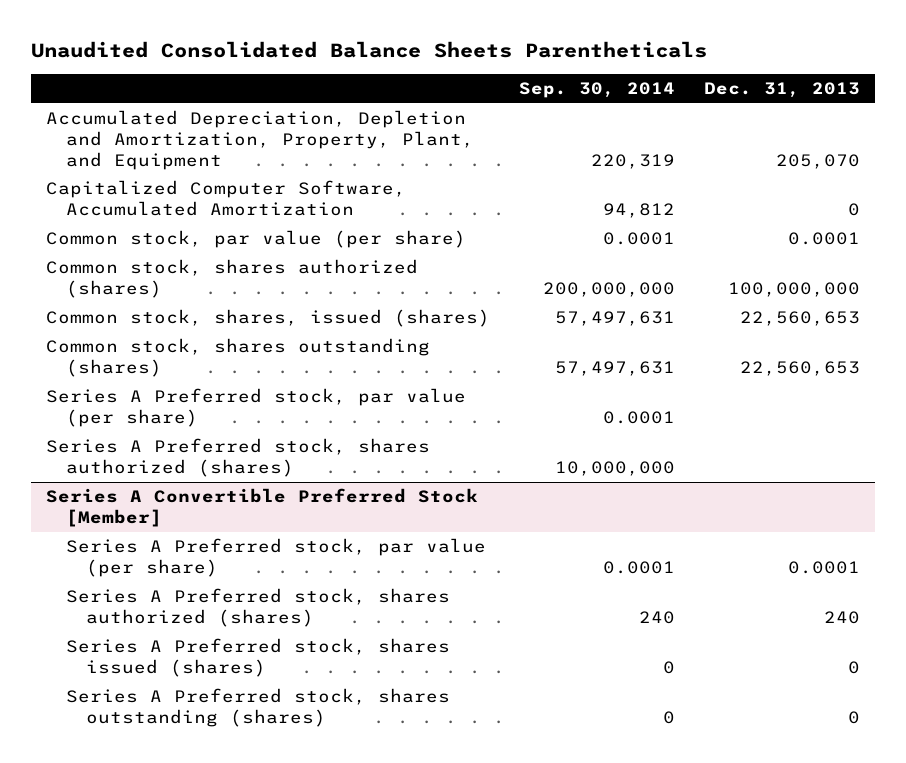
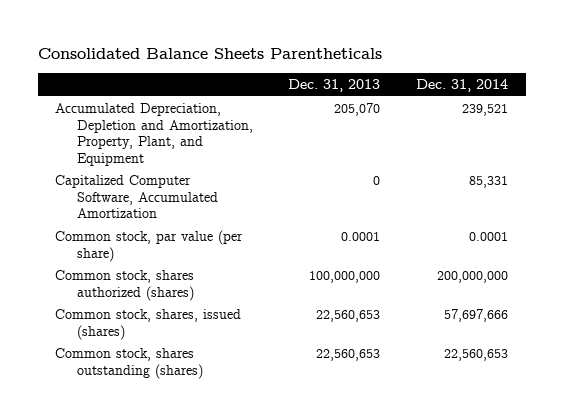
[31,41,708,59] Unaudited Consolidated Balance Sheets Parentheticals -> [37,48,382,60] Consolidated Balance Sheets Parentheticals
[519,81,676,98] Sep. 30, 2014 -> none
none -> [415,78,508,92] Dec. 31, 2014
[46,388,467,427] Series A Preferred stock, par value (per share) -> none
[46,438,431,477] Series A Preferred stock, shares authorized (shares) -> none
[46,488,479,527] Series A Convertible Preferred Stock [Member] -> none
[65,538,486,577] Series A Preferred stock, par value (per share) -> none
[65,588,450,627] Series A Preferred stock, shares authorized (shares) -> none
[65,638,450,677] Series A Preferred stock, shares issued (shares) -> none
[65,688,450,727] Series A Preferred stock, shares outstanding (shares) -> none

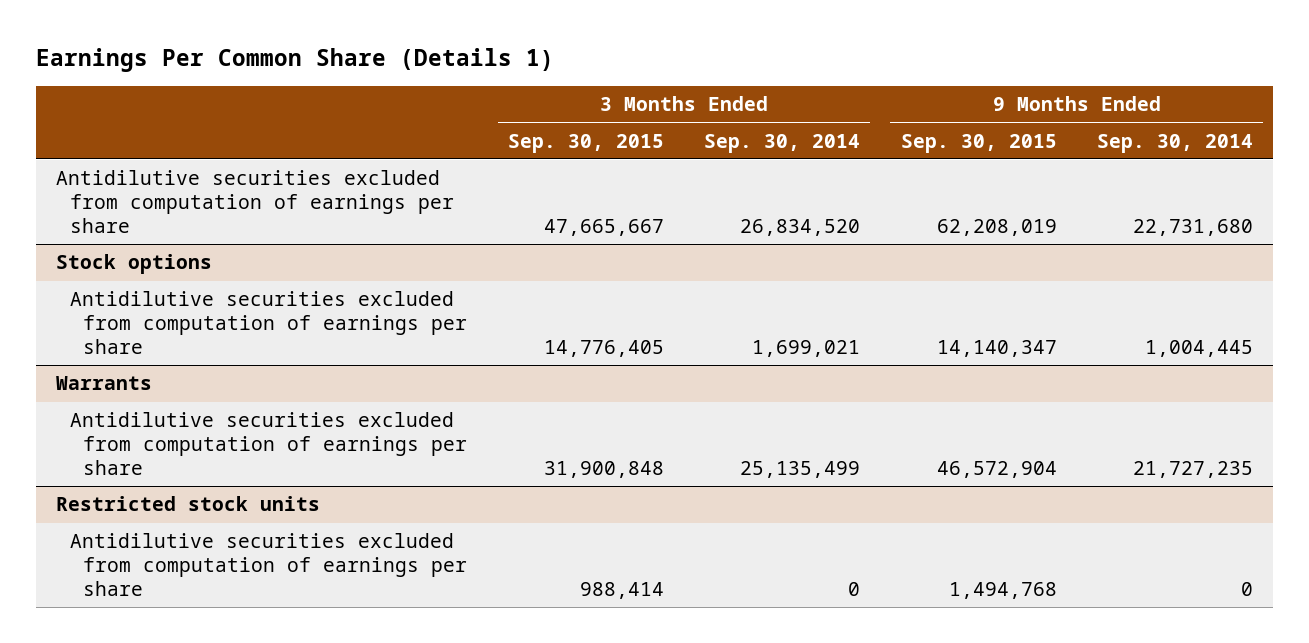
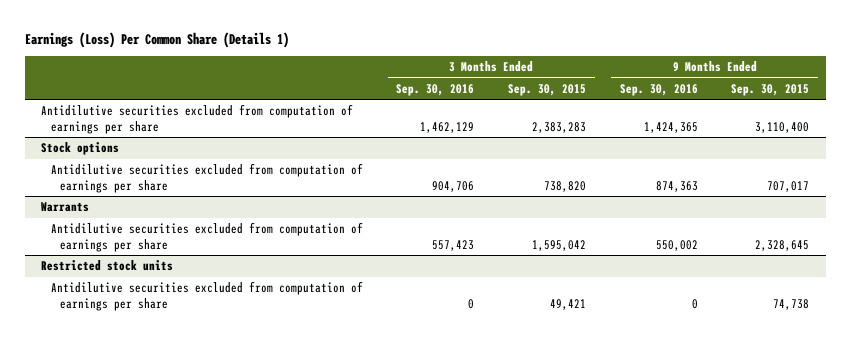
[35,48,554,73] Earnings Per Common Share (Details 1) -> [24,31,289,48] Earnings (Loss) Per Common Share (Details 1)
[704,133,861,153] Sep. 30, 2014 -> none
[1096,133,1253,153] Sep. 30, 2014 -> none
none -> [396,83,475,96] Sep. 30, 2016
none -> [619,83,698,96] Sep. 30, 2016
[543,218,664,236] 47,665,667 -> [532,121,587,133] 2,383,283
[936,218,1057,236] 62,208,019 -> [755,121,810,133] 3,110,400
[543,339,664,357] 14,776,405 -> [544,180,587,192] 738,820
[936,339,1057,357] 14,140,347 -> [767,180,810,192] 707,017
[543,460,664,478] 31,900,848 -> [532,239,587,251] 1,595,042
[936,460,1057,478] 46,572,904 -> [755,239,810,251] 2,328,645
[579,581,664,599] 988,414 -> [550,298,587,310] 49,421
[948,581,1057,599] 1,494,768 -> [773,298,810,310] 74,738

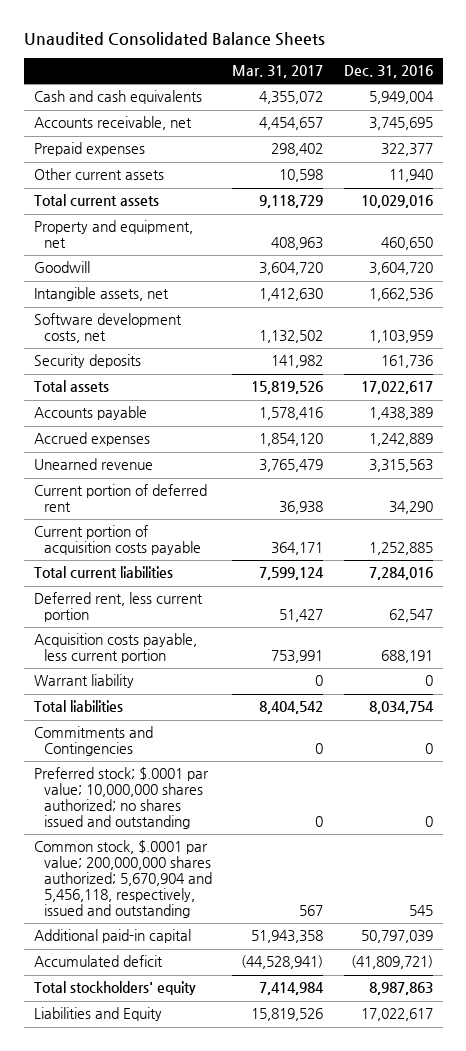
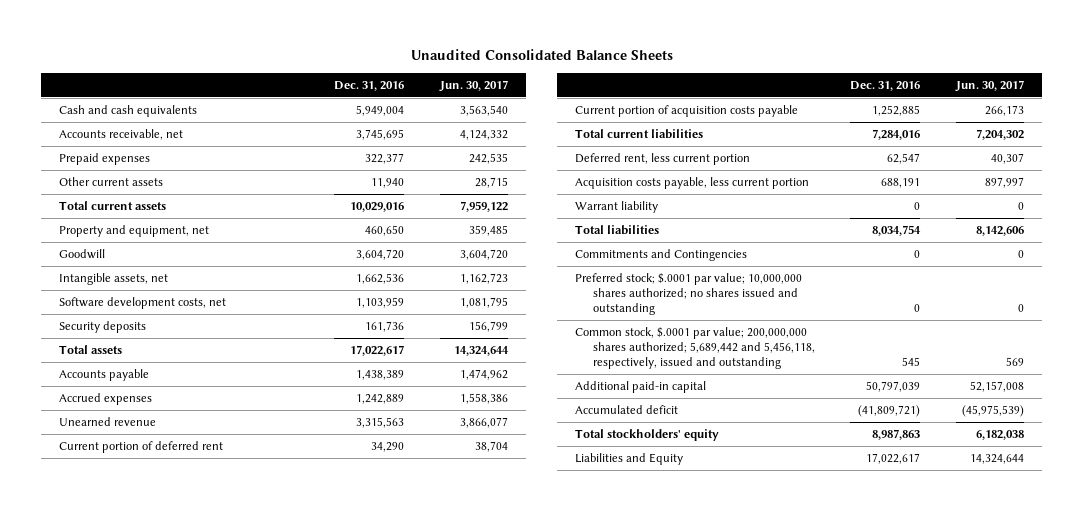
[232,64,324,78] Mar. 31, 2017 -> none
none -> [438,79,508,92] Jun. 30, 2017
[33,840,213,918] Common stock, $.0001 par value; 200,000,000 shares authorized; 5,670,904 and 5,456,118, respectively, issued and outstanding -> [575,326,815,370] Common stock, $.0001 par value; 200,000,000 shares authorized; 5,689,442 and 5,456,118, respectively, issued and outstanding

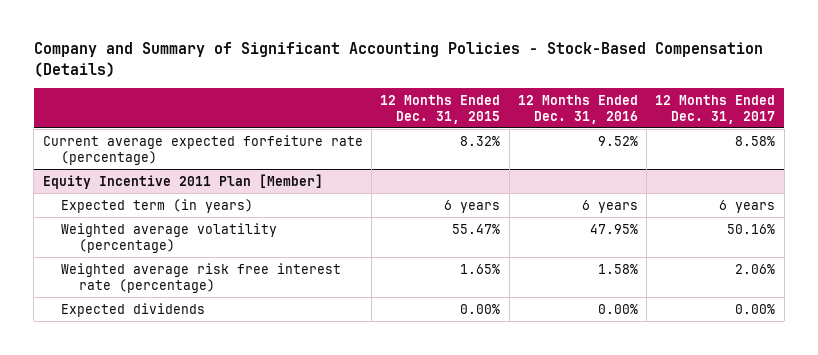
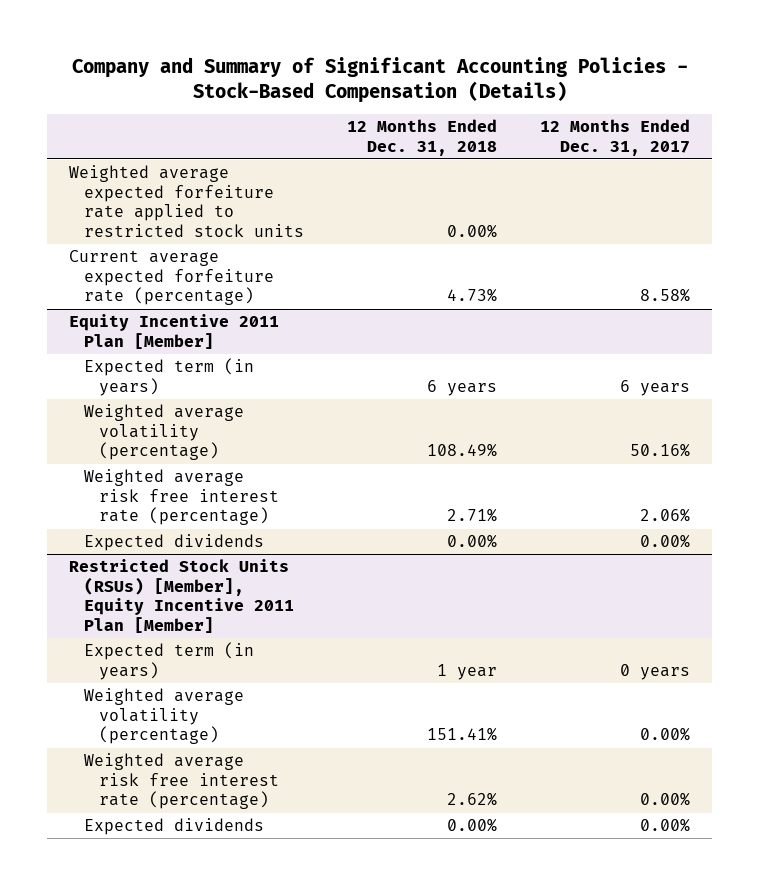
[380,94,501,124] 12 Months Ended Dec. 31, 2015 -> none
[517,94,638,124] 12 Months Ended Dec. 31, 2016 -> none
none -> [347,119,498,156] 12 Months Ended Dec. 31, 2018
none -> [68,165,305,238] Weighted average expected forfeiture rate applied to restricted stock units
none -> [68,559,295,634] Restricted Stock Units (RSUs) [Member], Equity Incentive 2011 Plan [Member]
none -> [84,642,255,680] Expected term (in years)
none -> [84,688,245,745] Weighted average volatility (percentage)
none -> [84,753,280,810] Weighted average risk free interest rate (percentage)
none -> [84,818,265,836] Expected dividends

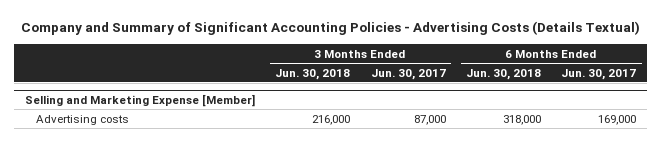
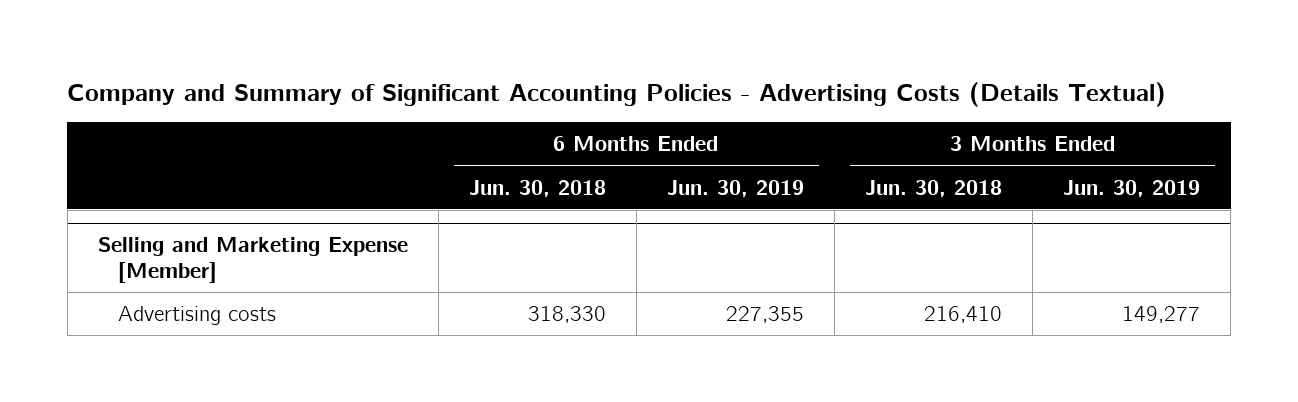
[370,68,446,80] Jun. 30, 2017 -> none
[561,68,637,80] Jun. 30, 2017 -> none
none -> [666,179,804,197] Jun. 30, 2019
none -> [1063,179,1201,197] Jun. 30, 2019
[312,114,351,125] 216,000 -> [924,306,1003,324] 216,410
[503,114,542,125] 318,000 -> [527,306,606,324] 318,330

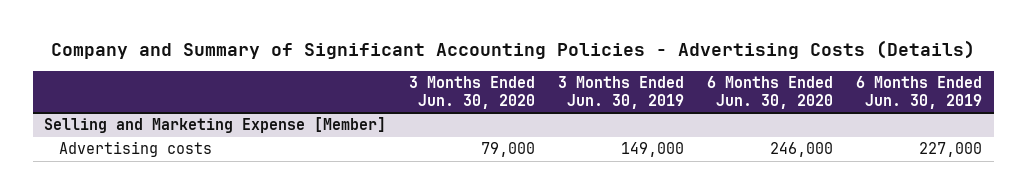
[67,81,1167,107] Company and Summary of Significant Accounting Policies - Advertising Costs (Details Textual) -> [51,39,976,59] Company and Summary of Significant Accounting Policies - Advertising Costs (Details)
[468,179,606,197] Jun. 30, 2018 -> none
[865,179,1003,197] Jun. 30, 2018 -> none
none -> [409,76,536,109] 3 Months Ended Jun. 30, 2020
none -> [707,76,834,109] 6 Months Ended Jun. 30, 2020
[725,306,804,324] 227,355 -> [919,142,983,158] 227,000
[1122,306,1201,324] 149,277 -> [621,142,685,158] 149,000

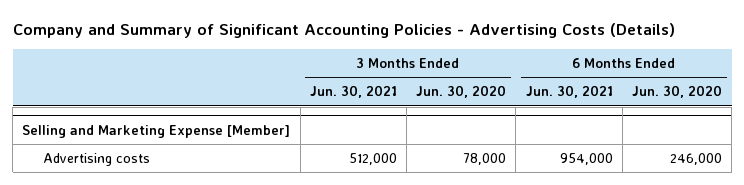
[558,76,685,109] 3 Months Ended Jun. 30, 2019 -> none
[856,76,983,109] 6 Months Ended Jun. 30, 2019 -> none
none -> [309,85,397,99] Jun. 30, 2021
none -> [525,85,613,99] Jun. 30, 2021
[481,142,536,158] 79,000 -> [463,153,507,166] 78,000

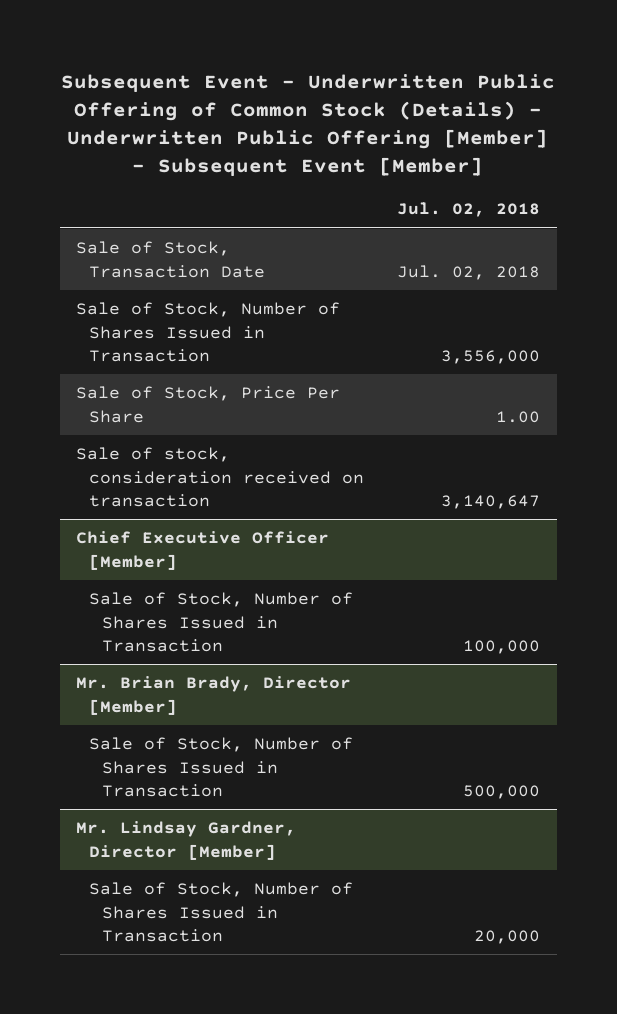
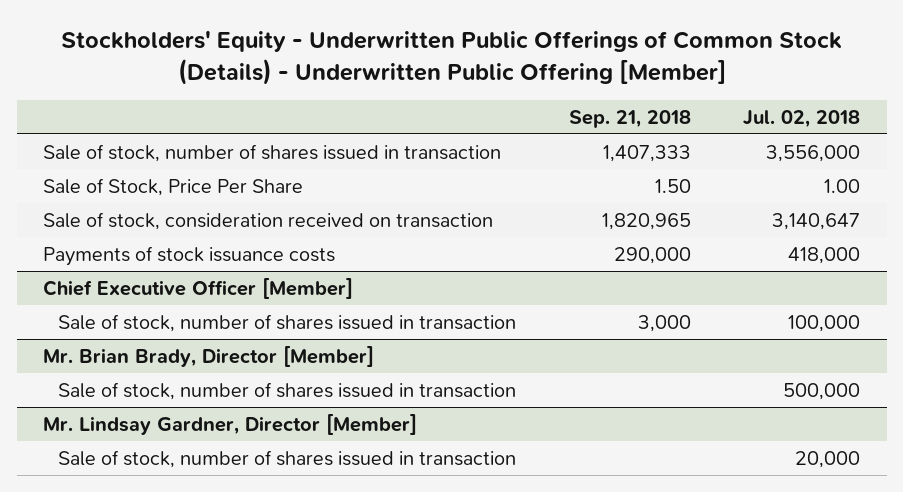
[61,73,556,176] Subsequent Event - Underwritten Public Offering of Common Stock (Details) - Underwritten Public Offering [Member] - Subsequent Event [Member] -> [60,31,842,85] Stockholders' Equity - Underwritten Public Offerings of Common Stock (Details) - Underwritten Public Offering [Member]
none -> [568,109,691,128] Sep. 21, 2018
[76,241,266,278] Sale of Stock, Transaction Date -> none
[76,302,341,362] Sale of Stock, Number of Shares Issued in Transaction -> [42,143,501,162] Sale of stock, number of shares issued in transaction
none -> [42,245,335,266] Payments of stock issuance costs
[89,592,354,652] Sale of Stock, Number of Shares Issued in Transaction -> [58,313,517,332] Sale of stock, number of shares issued in transaction
[89,737,354,797] Sale of Stock, Number of Shares Issued in Transaction -> [58,381,517,400] Sale of stock, number of shares issued in transaction
[89,882,354,942] Sale of Stock, Number of Shares Issued in Transaction -> [58,449,517,468] Sale of stock, number of shares issued in transaction

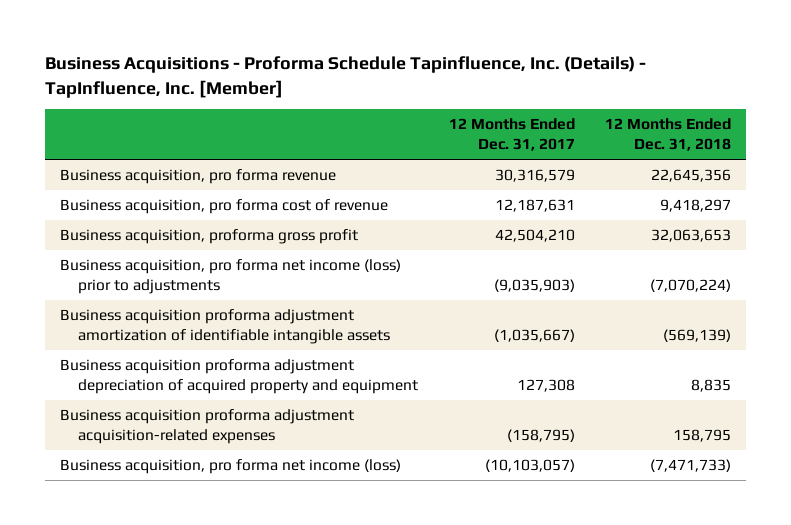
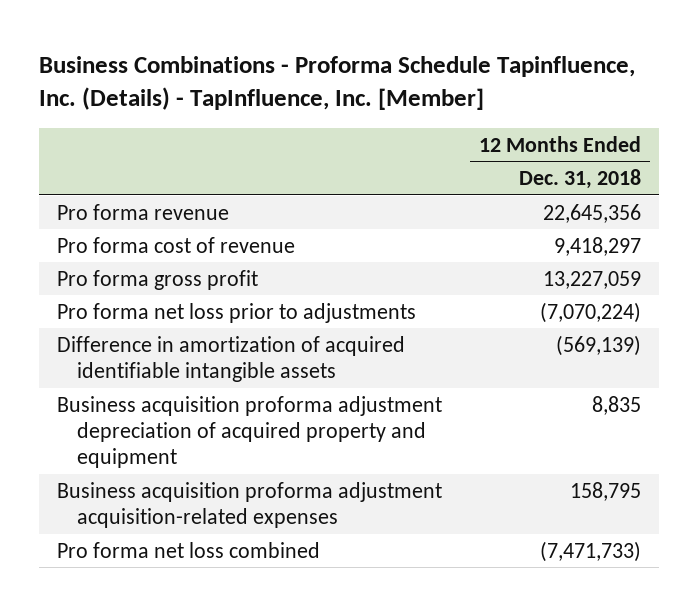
[45,56,647,98] Business Acquisitions - Proforma Schedule Tapinfluence, Inc. (Details) - TapInfluence, Inc. [Member] -> [39,55,636,111] Business Combinations - Proforma Schedule Tapinfluence, Inc. (Details) - TapInfluence, Inc. [Member]
[448,118,575,152] 12 Months Ended Dec. 31, 2017 -> none
[60,169,337,185] Business acquisition, pro forma revenue -> [57,203,230,220] Pro forma revenue
[60,199,389,215] Business acquisition, pro forma cost of revenue -> [57,236,296,253] Pro forma cost of revenue
[60,229,359,245] Business acquisition, proforma gross profit -> [57,269,259,290] Pro forma gross profit
[650,229,731,243] 32,063,653 -> [542,270,641,289] 13,227,059
[60,259,402,294] Business acquisition, pro forma net income (loss) prior to adjustments -> [57,302,417,323] Pro forma net loss prior to adjustments
[60,309,391,344] Business acquisition proforma adjustment amortization of identifiable intangible assets -> [57,335,406,382] Difference in amortization of acquired identifiable intangible assets
[60,459,402,475] Business acquisition, pro forma net income (loss) -> [57,541,321,558] Pro forma net loss combined

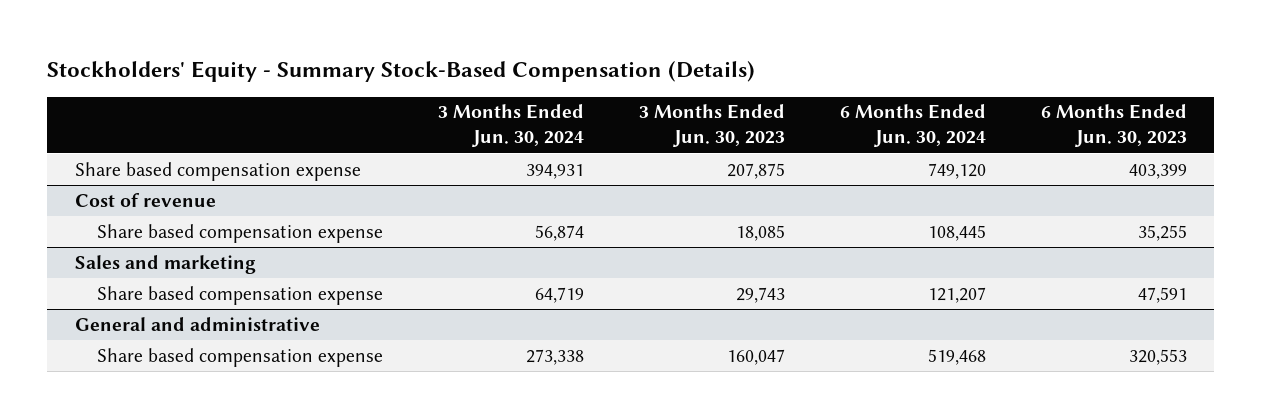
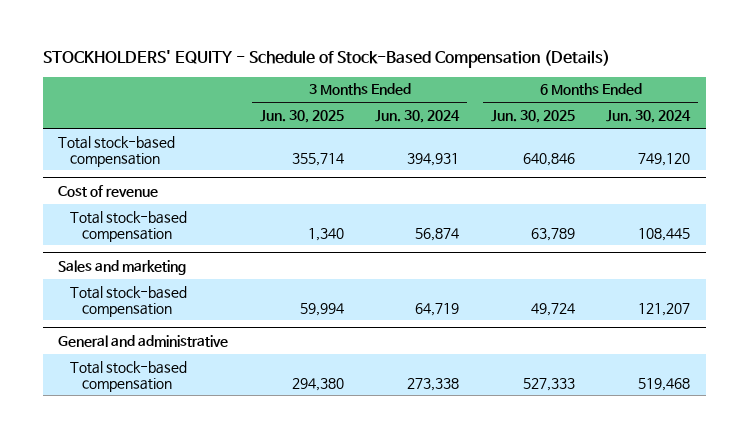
[47,61,756,83] Stockholders' Equity - Summary Stock-Based Compensation (Details) -> [42,50,610,69] STOCKHOLDERS' EQUITY - Schedule of Stock-Based Compensation (Details)
[638,104,785,148] 3 Months Ended Jun. 30, 2023 -> none
[1040,104,1187,148] 6 Months Ended Jun. 30, 2023 -> none
none -> [259,110,344,124] Jun. 30, 2025
none -> [490,110,575,124] Jun. 30, 2025
[74,161,361,181] Share based compensation expense -> [58,135,176,167] Total stock-based compensation
[96,223,383,243] Share based compensation expense -> [70,210,188,242] Total stock-based compensation
[96,285,383,305] Share based compensation expense -> [70,285,188,317] Total stock-based compensation
[96,347,383,367] Share based compensation expense -> [70,360,188,392] Total stock-based compensation

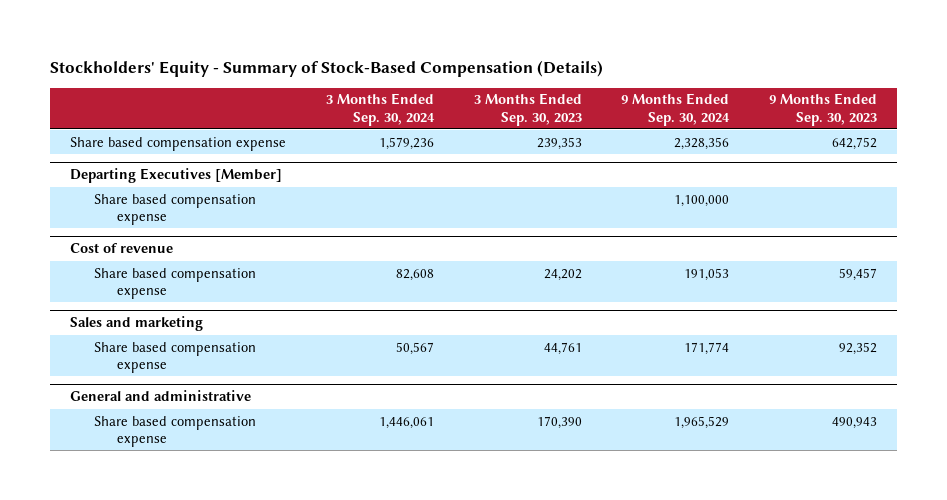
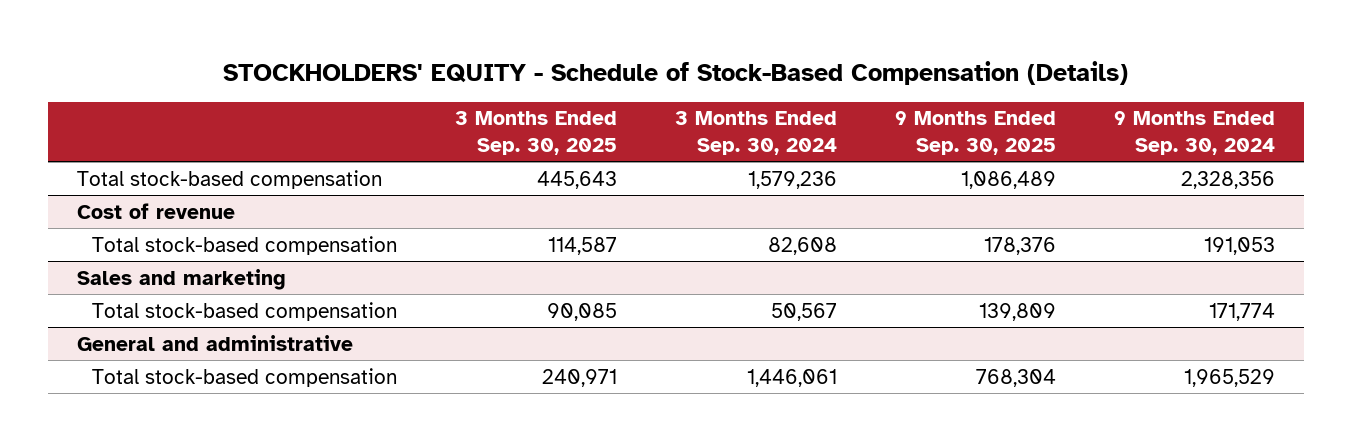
[50,59,604,77] Stockholders' Equity - Summary of Stock-Based Compensation (Details) -> [222,60,1128,85] STOCKHOLDERS' EQUITY - Schedule of Stock-Based Compensation (Details)
[473,93,582,126] 3 Months Ended Sep. 30, 2023 -> none
[769,93,878,126] 9 Months Ended Sep. 30, 2023 -> none
none -> [455,111,618,155] 3 Months Ended Sep. 30, 2025
none -> [894,111,1056,155] 9 Months Ended Sep. 30, 2025
[70,168,283,184] Departing Executives [Member] -> none
[93,193,256,226] Share based compensation expense -> none
[70,136,287,151] Share based compensation expense -> [76,169,382,189] Total stock-based compensation
[93,267,256,300] Share based compensation expense -> [92,235,398,255] Total stock-based compensation
[93,341,256,374] Share based compensation expense -> [92,301,398,321] Total stock-based compensation
[93,415,256,448] Share based compensation expense -> [92,367,398,387] Total stock-based compensation

